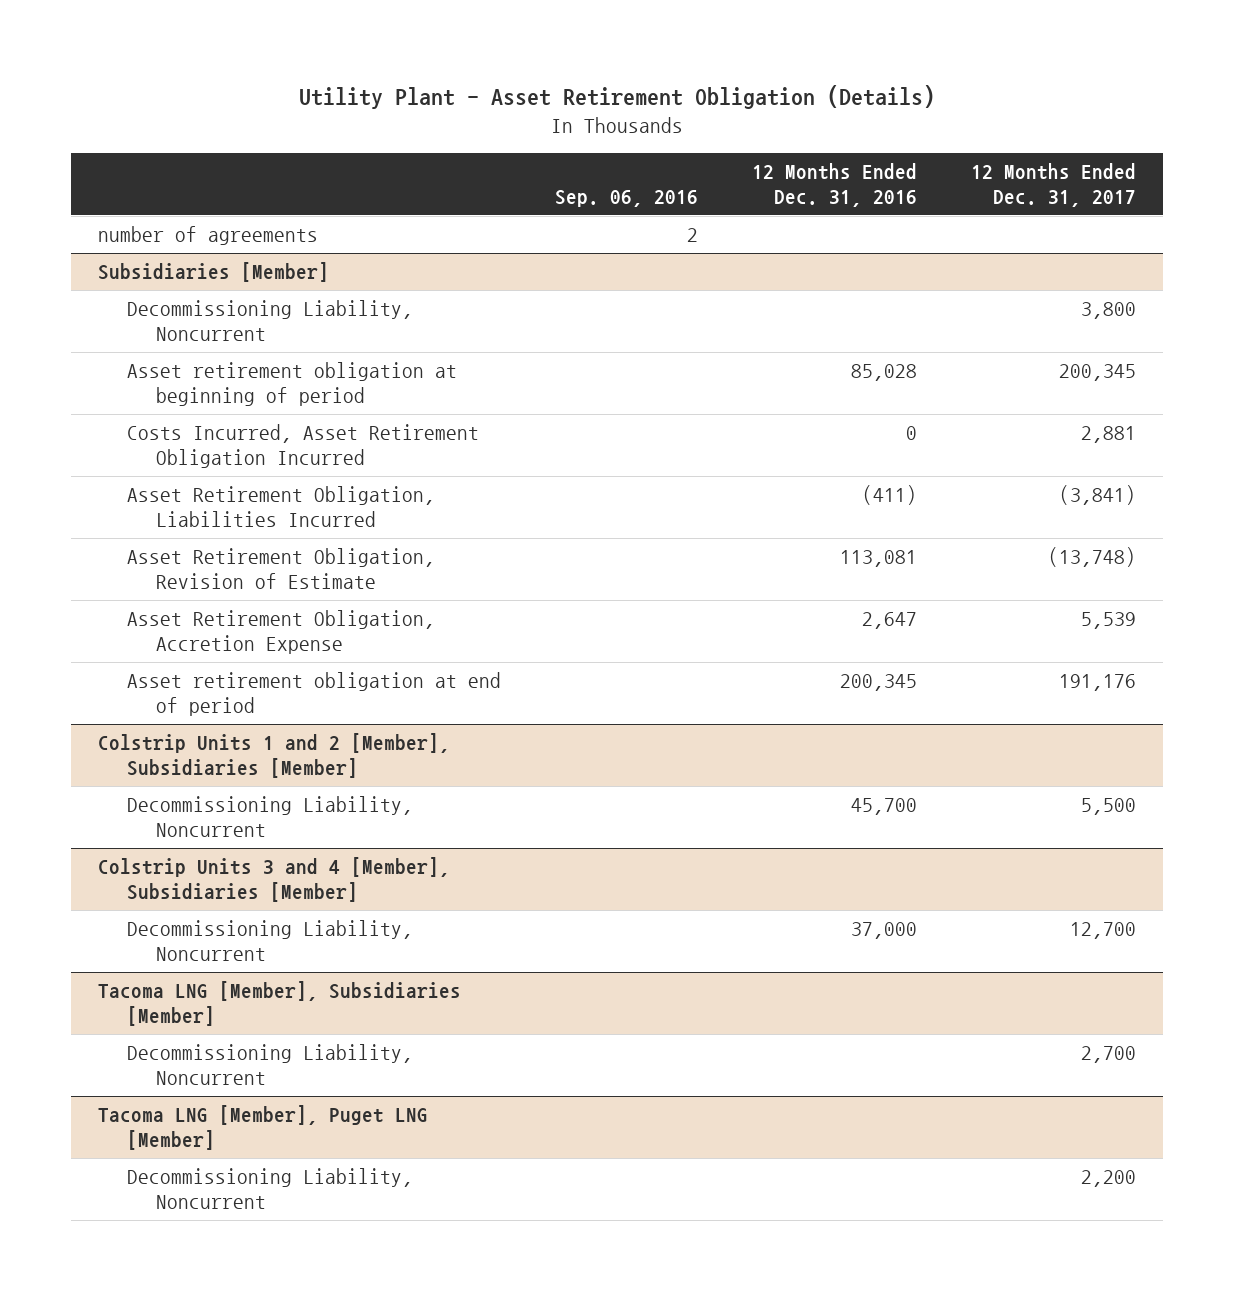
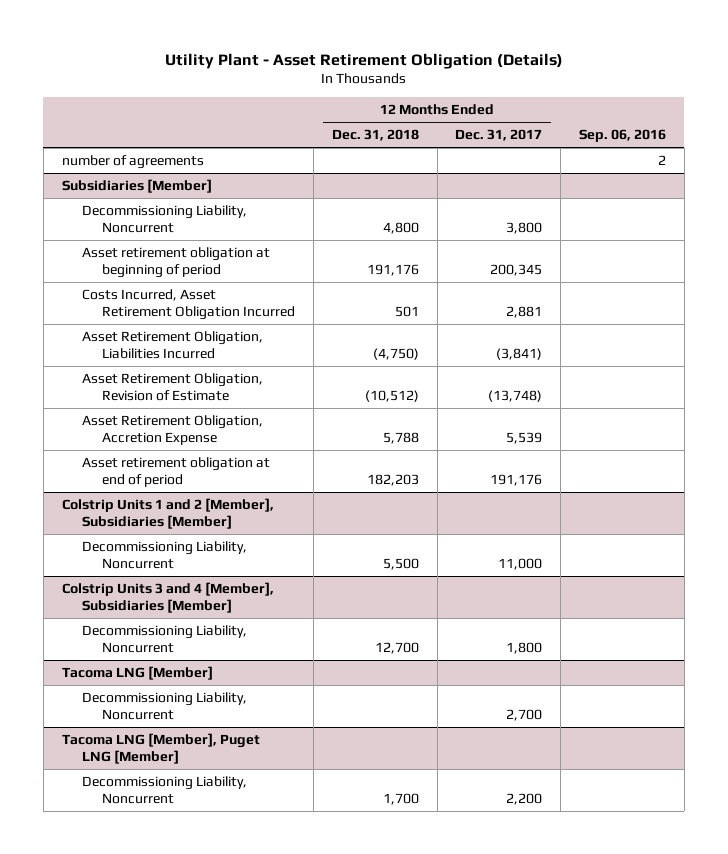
[752,162,918,207] 12 Months Ended Dec. 31, 2016 -> none
none -> [331,129,419,142] Dec. 31, 2018
[1081,798,1137,816] 5,500 -> [498,557,543,570] 11,000
[1070,922,1137,940] 12,700 -> [506,641,543,654] 1,800
[98,981,462,1027] Tacoma LNG [Member], Subsidiaries [Member] -> [61,665,213,680] Tacoma LNG [Member]

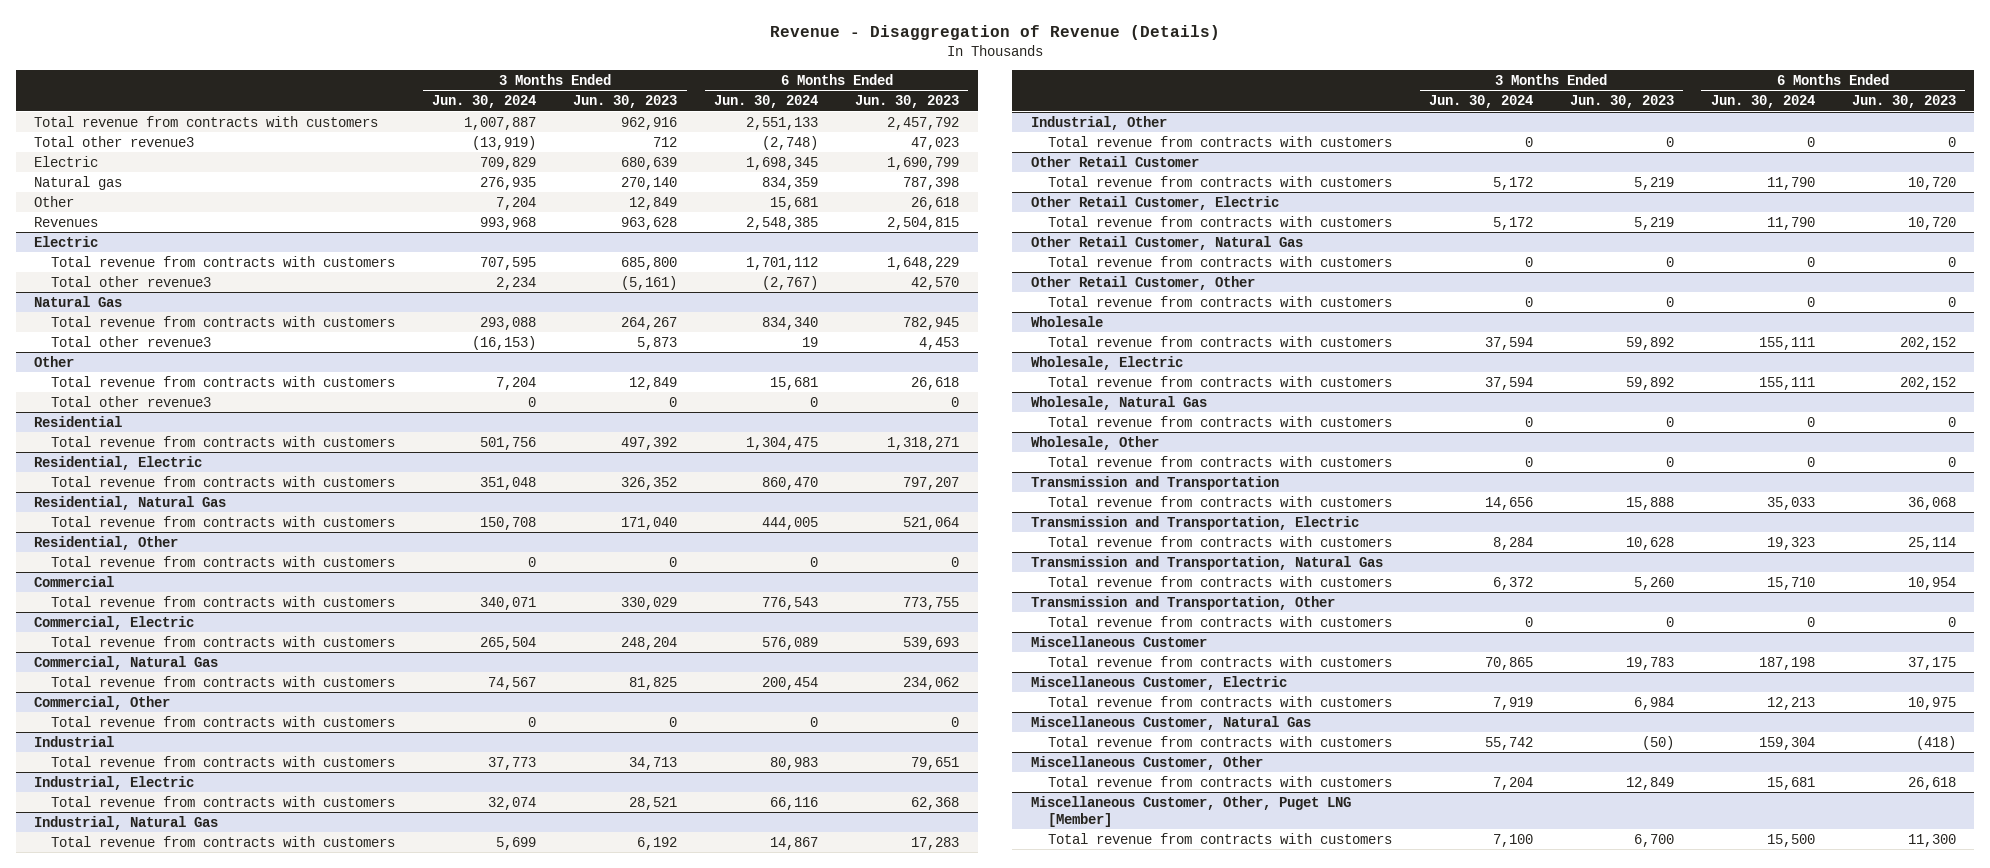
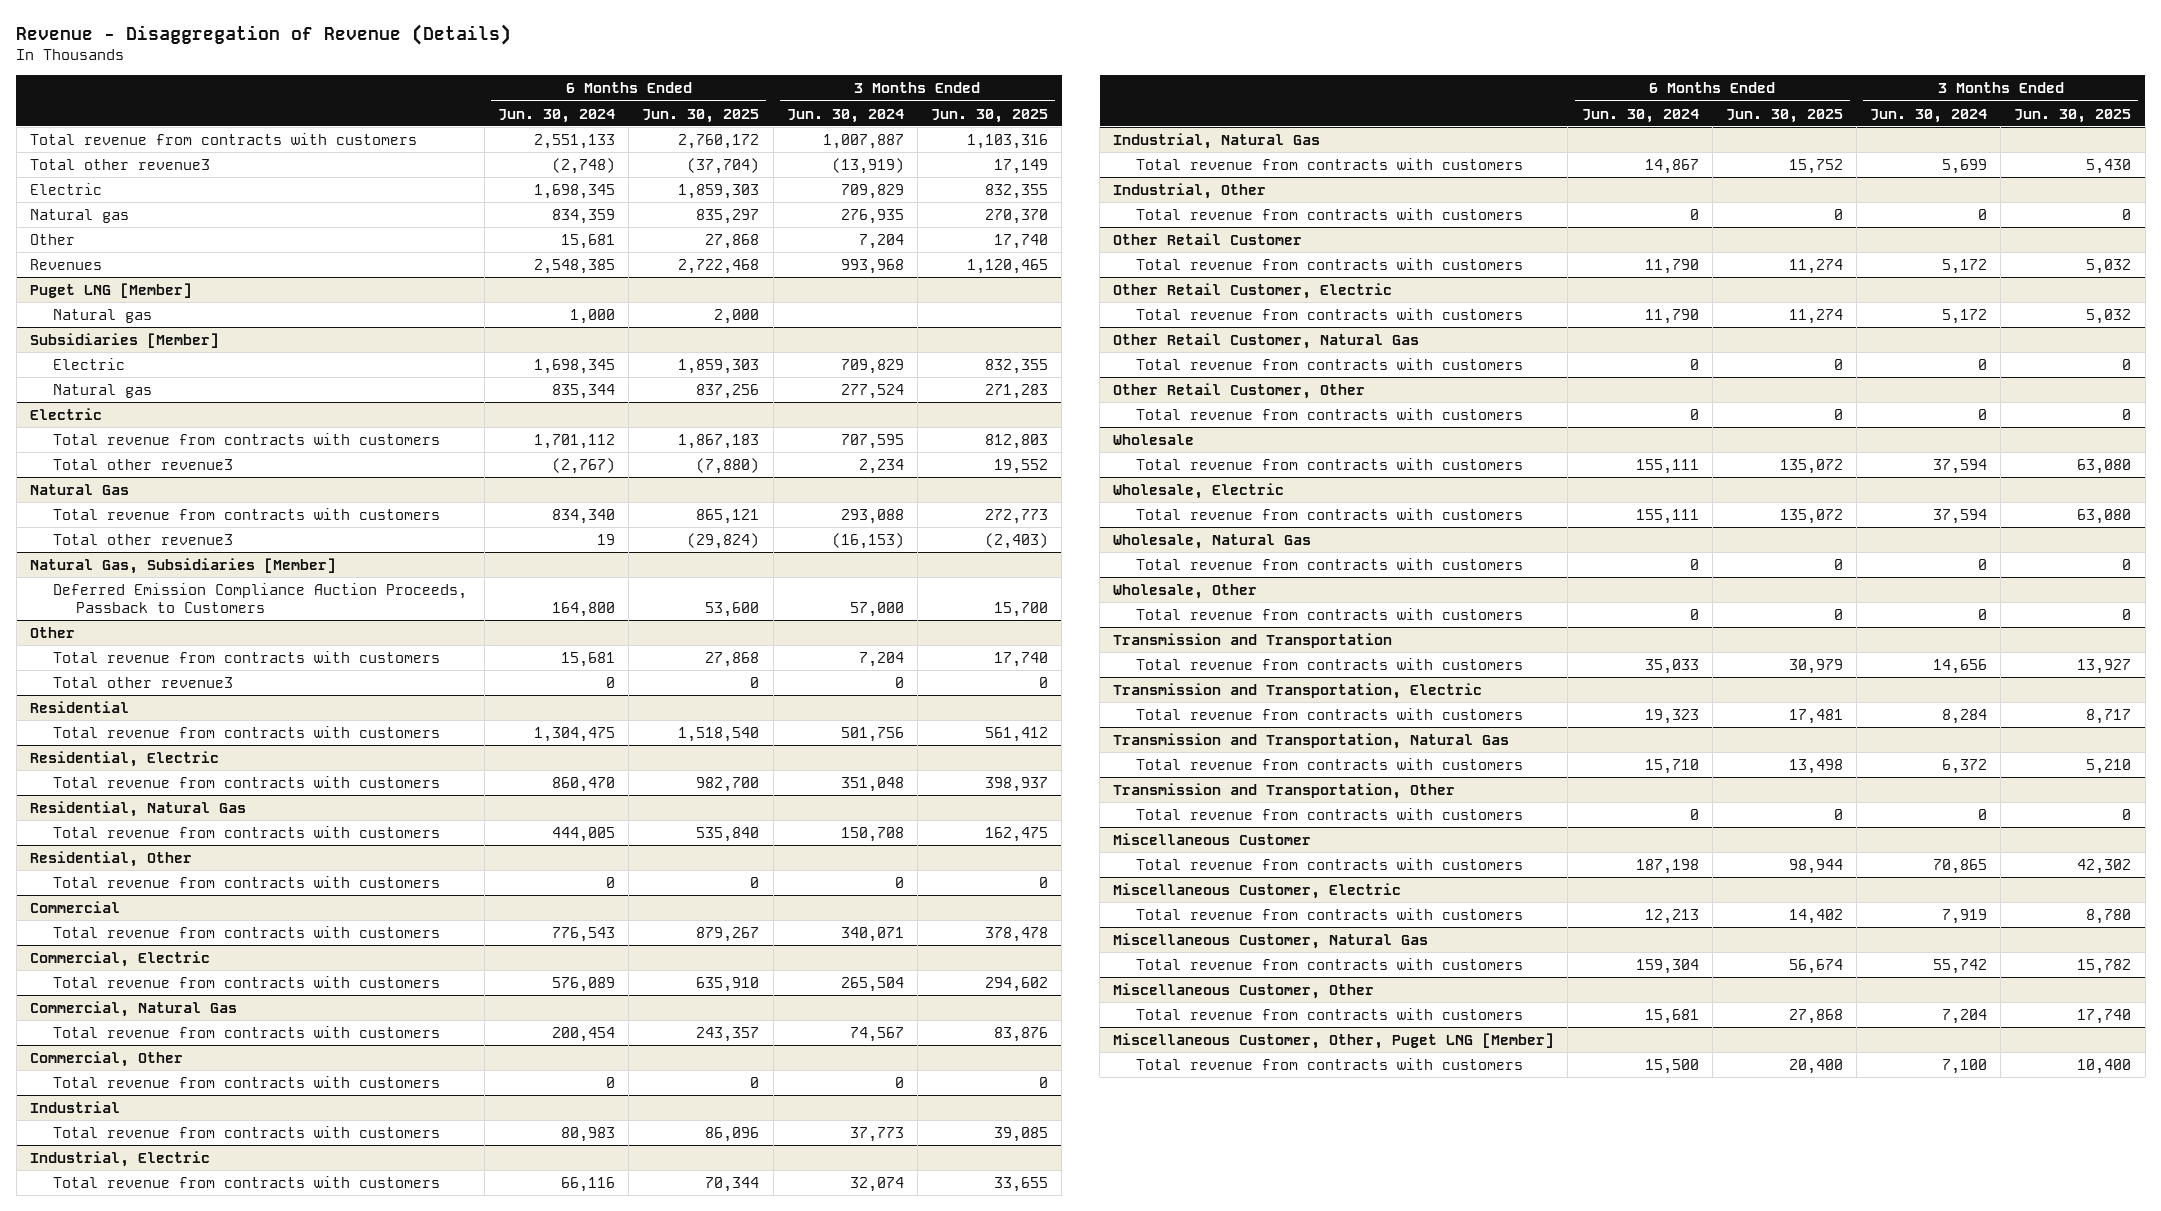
[573,95,678,109] Jun. 30, 2023 -> none
[855,95,960,109] Jun. 30, 2023 -> none
none -> [642,108,760,123] Jun. 30, 2025
none -> [931,108,1049,123] Jun. 30, 2025
none -> [29,282,192,298] Puget LNG [Member]
none -> [53,308,153,323] Natural gas
none -> [29,332,219,348] Subsidiaries [Member]
none -> [53,357,126,370] Electric
none -> [53,383,153,398] Natural gas
none -> [29,557,336,574] Natural Gas, Subsidiaries [Member]
none -> [53,582,468,613] Deferred Emission Compliance Auction Proceeds, Passback to Customers

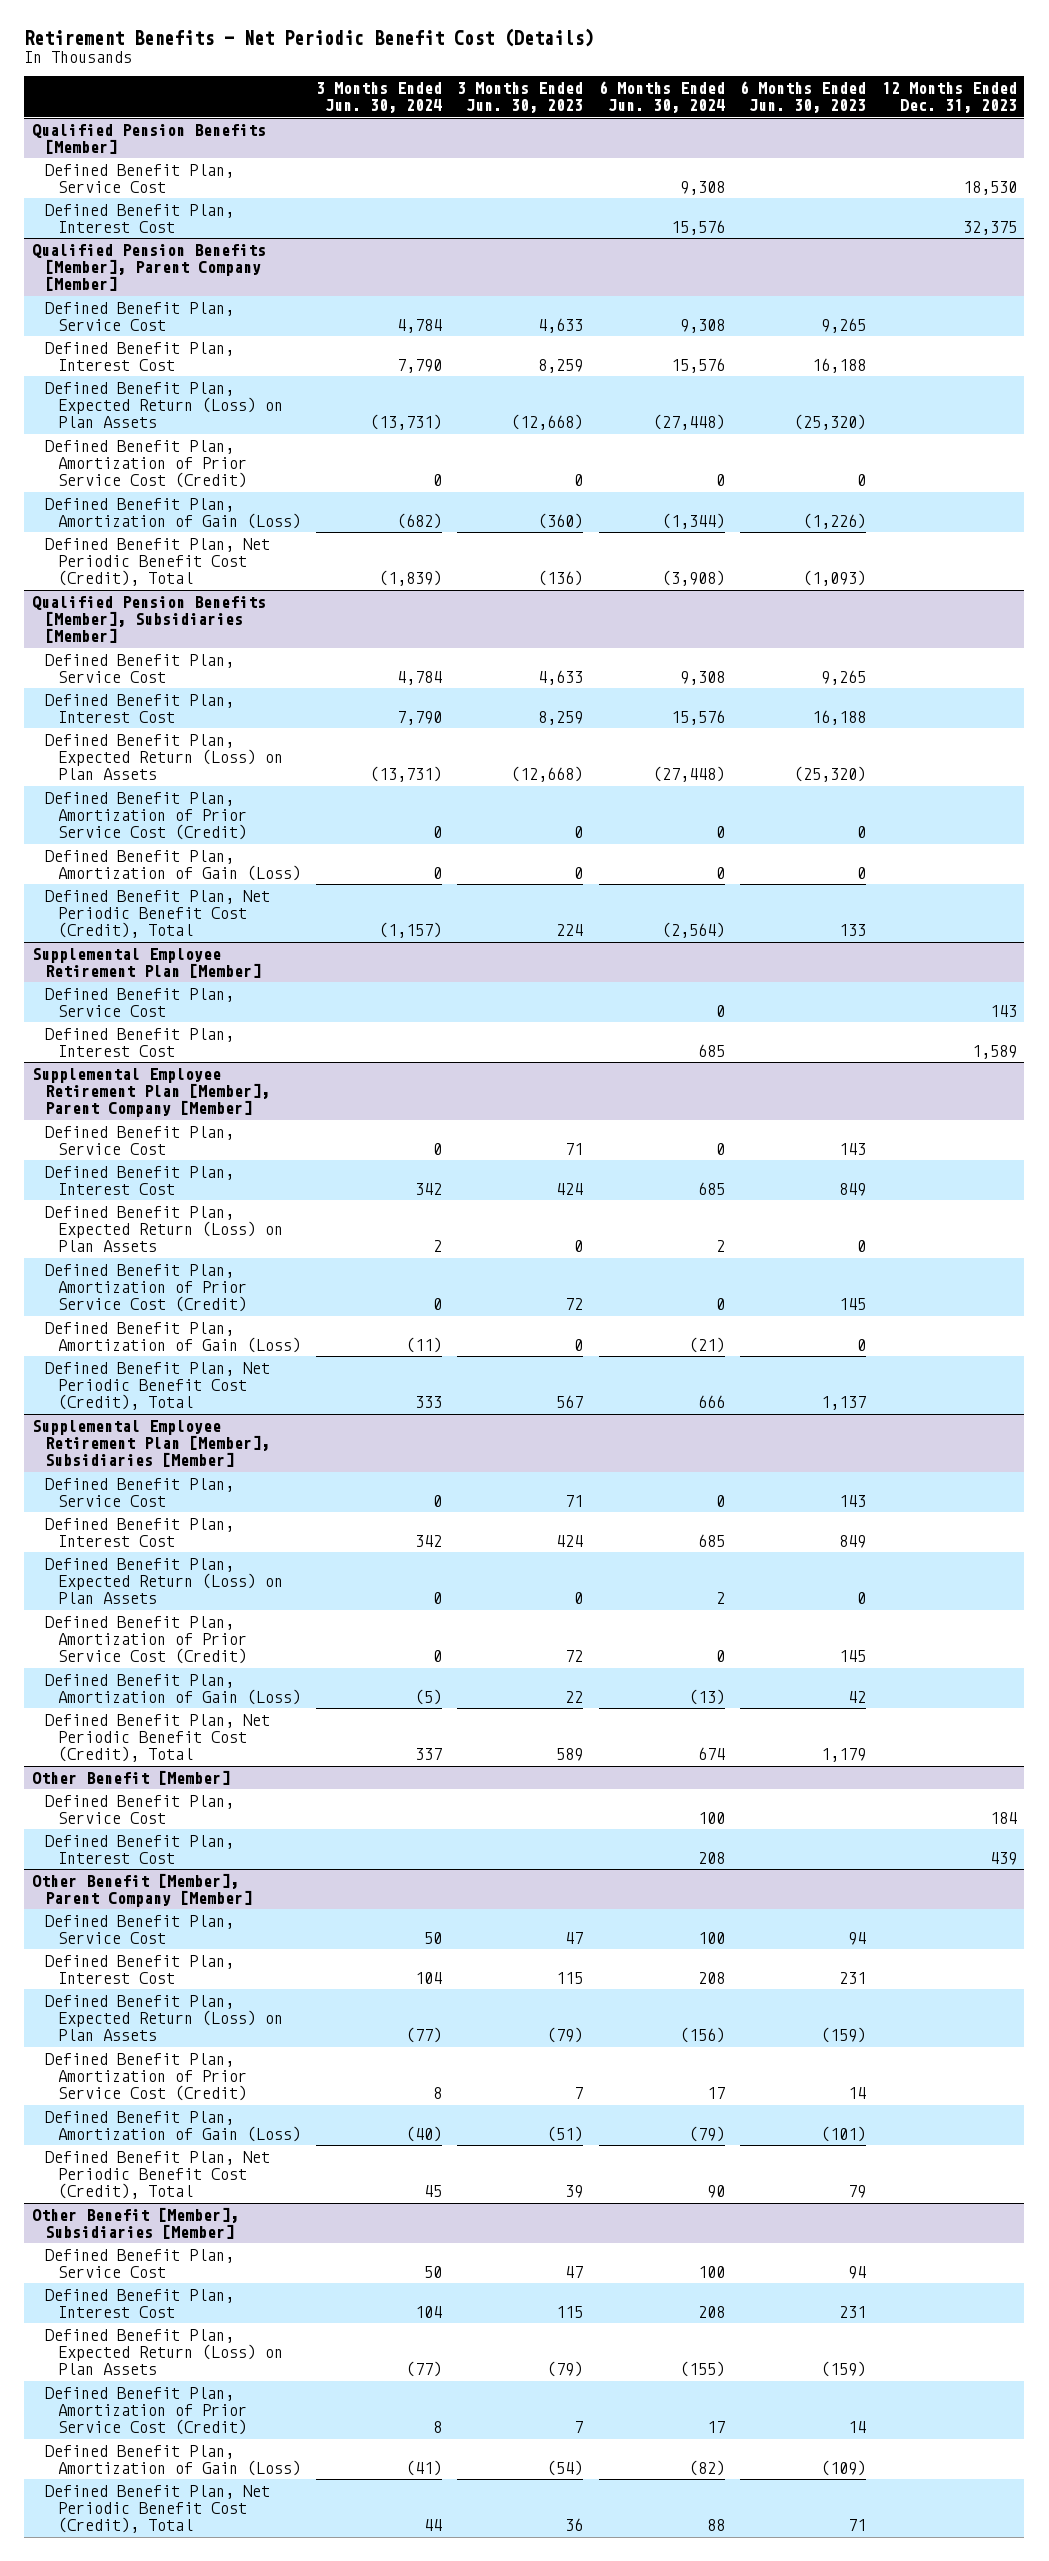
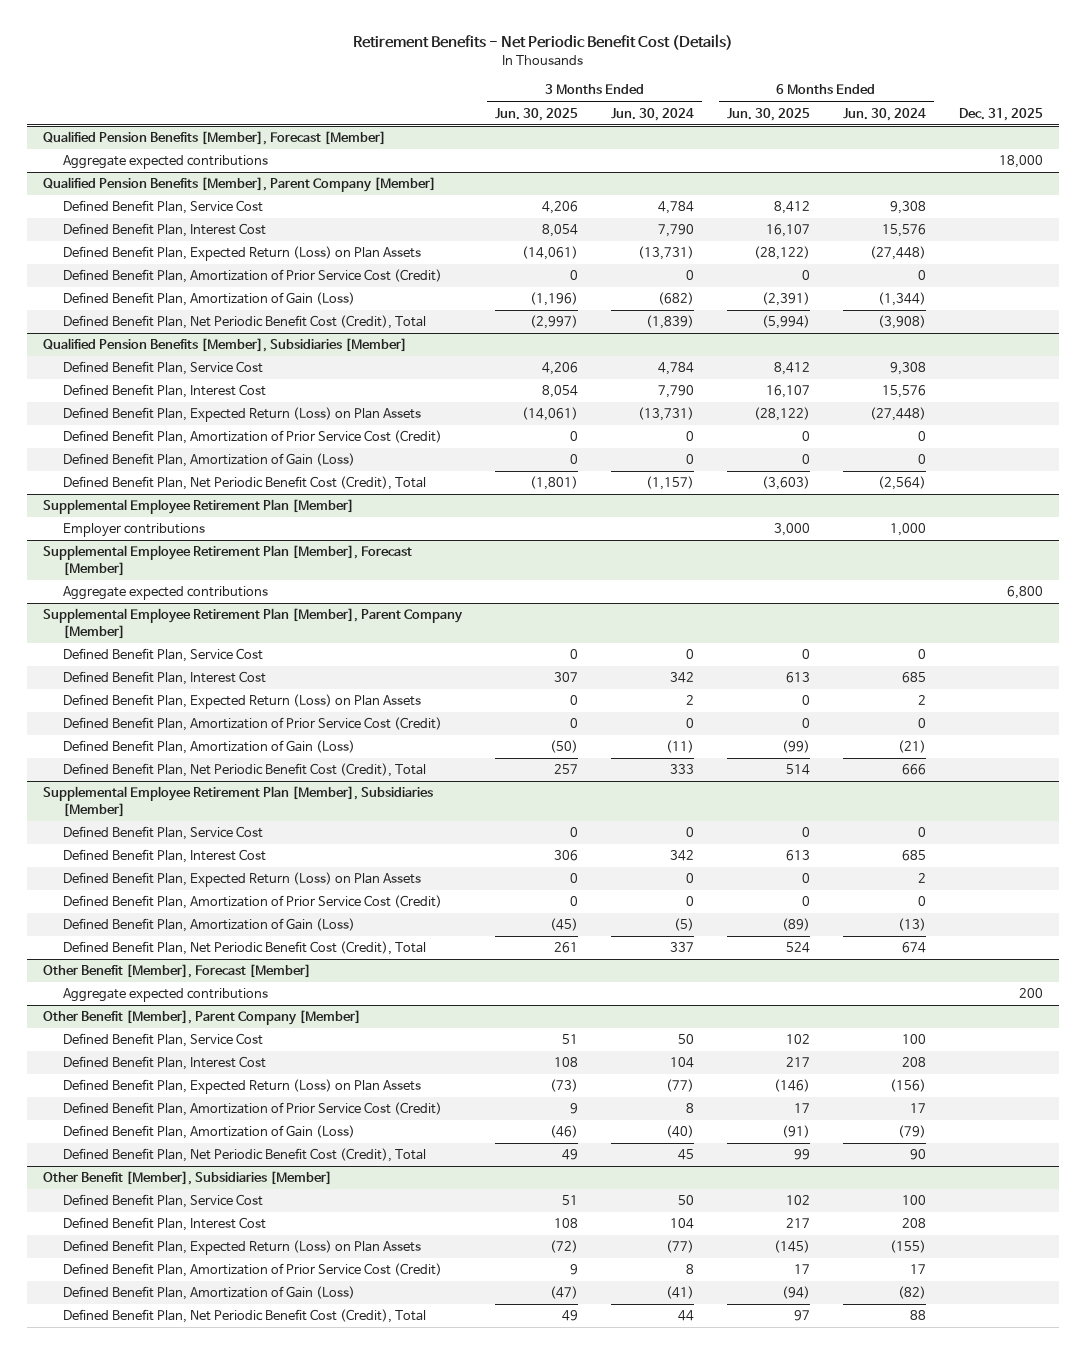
[457,82,584,114] 3 Months Ended Jun. 30, 2023 -> none
[740,81,867,114] 6 Months Ended Jun. 30, 2023 -> none
[881,82,1017,114] 12 Months Ended Dec. 31, 2023 -> none
none -> [495,107,579,121] Jun. 30, 2025
none -> [726,107,810,121] Jun. 30, 2025
none -> [958,107,1043,121] Dec. 31, 2025
[44,163,234,193] Defined Benefit Plan, Service Cost -> none
[44,203,234,233] Defined Benefit Plan, Interest Cost -> none
[32,123,267,154] Qualified Pension Benefits [Member] -> [43,131,387,146] Qualified Pension Benefits [Member], Forecast [Member]
none -> [62,155,268,170] Aggregate expected contributions
[44,987,234,1017] Defined Benefit Plan, Service Cost -> none
[44,1027,234,1057] Defined Benefit Plan, Interest Cost -> none
none -> [62,523,205,538] Employer contributions
none -> [43,545,413,577] Supplemental Employee Retirement Plan [Member], Forecast [Member]
none -> [62,586,268,601] Aggregate expected contributions
[44,1794,234,1824] Defined Benefit Plan, Service Cost -> none
[44,1834,234,1864] Defined Benefit Plan, Interest Cost -> none
[32,1769,231,1785] Other Benefit [Member] -> [43,964,312,979] Other Benefit [Member], Forecast [Member]
none -> [62,988,268,1003] Aggregate expected contributions

